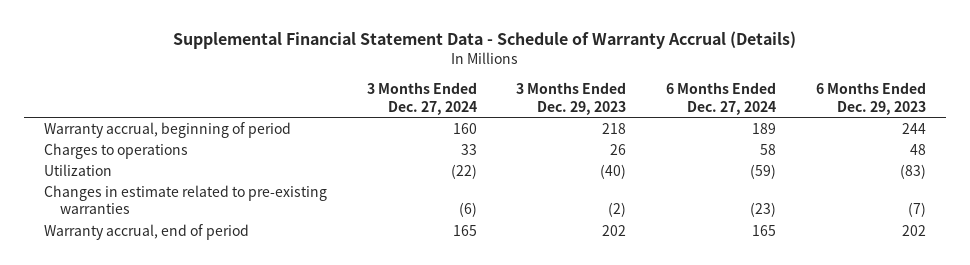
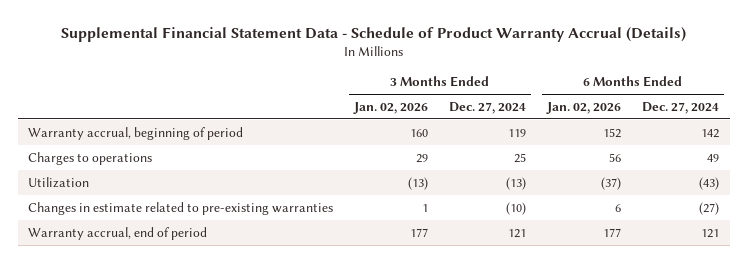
[172,31,796,50] Supplemental Financial Statement Data - Schedule of Warranty Accrual (Details) -> [60,27,686,43] Supplemental Financial Statement Data - Schedule of Product Warranty Accrual (Details)
[516,81,627,115] 3 Months Ended Dec. 29, 2023 -> none
[816,81,927,115] 6 Months Ended Dec. 29, 2023 -> none
none -> [353,101,429,114] Jan. 02, 2026
none -> [546,101,622,114] Jan. 02, 2026
[452,122,477,134] 160 -> [508,128,527,137] 119
[752,122,777,134] 189 -> [701,128,720,138] 142
[460,143,477,155] 33 -> [514,152,527,163] 25
[760,143,777,155] 58 -> [707,153,720,162] 49
[450,163,477,179] (22) -> [506,176,527,190] (13)
[750,163,777,179] (59) -> [699,176,720,190] (43)
[458,202,477,218] (6) -> [506,201,527,215] (10)
[750,202,777,218] (23) -> [699,201,720,215] (27)
[452,224,477,236] 165 -> [508,228,527,238] 121
[752,224,777,236] 165 -> [701,228,720,238] 121

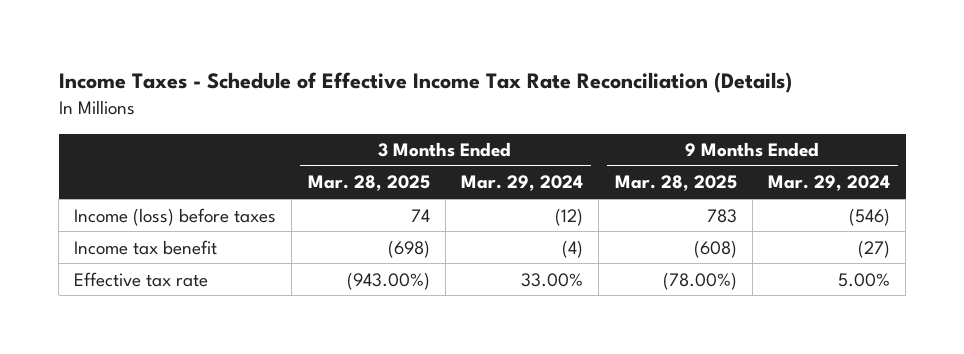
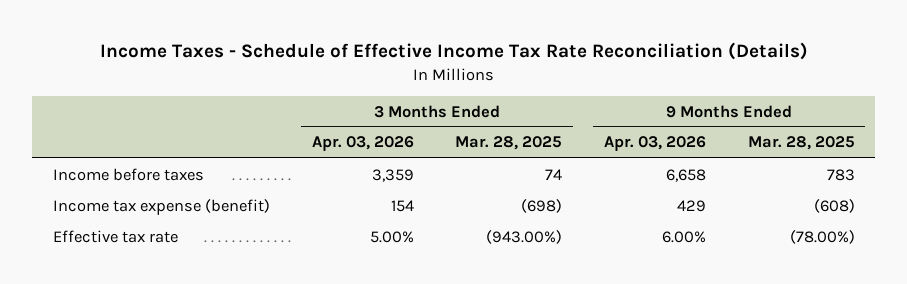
[461,175,584,192] Mar. 29, 2024 -> none
[768,175,891,192] Mar. 29, 2024 -> none
none -> [311,136,414,152] Apr. 03, 2026
none -> [603,136,706,152] Apr. 03, 2026
[74,207,277,226] Income (loss) before taxes -> [52,167,204,181] Income before taxes
[74,239,218,255] Income tax benefit -> [52,198,270,215] Income tax expense (benefit)

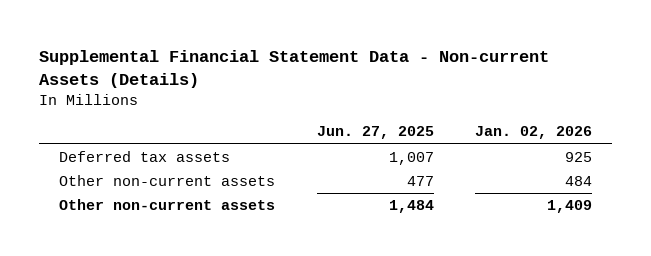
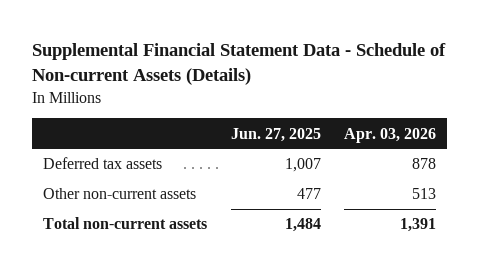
[38,49,549,88] Supplemental Financial Statement Data - Non-current Assets (Details) -> [31,43,446,86] Supplemental Financial Statement Data - Schedule of Non-current Assets (Details)
[474,126,592,140] Jan. 02, 2026 -> none
none -> [343,127,436,143] Apr. 03, 2026
[59,199,276,211] Other non-current assets -> [43,217,208,230] Total non-current assets

